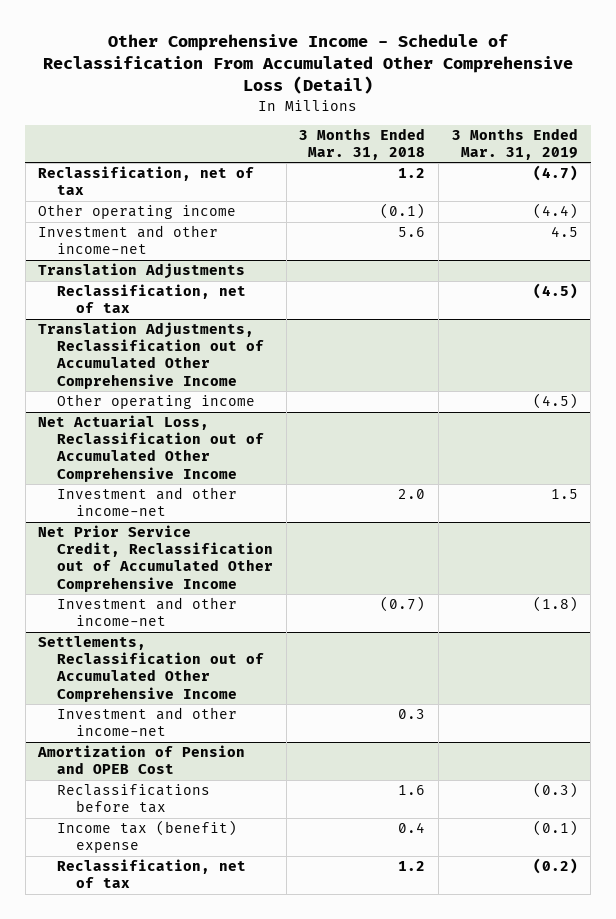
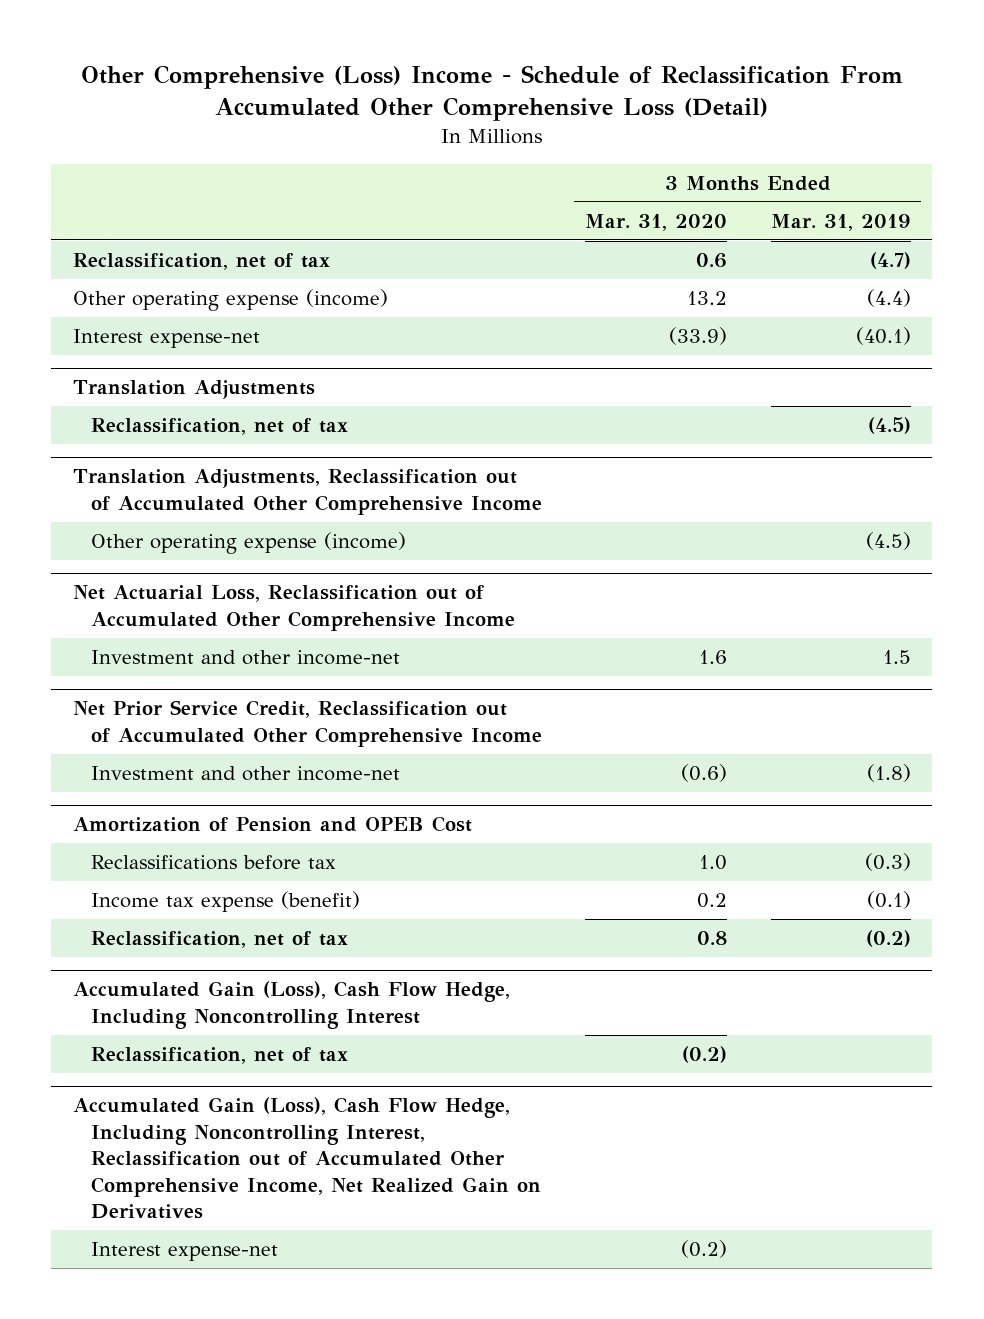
[42,34,573,95] Other Comprehensive Income - Schedule of Reclassification From Accumulated Other Comprehensive Loss (Detail) -> [80,65,903,122] Other Comprehensive (Loss) Income - Schedule of Reclassification From Accumulated Other Comprehensive Loss (Detail)
[299,127,426,161] 3 Months Ended Mar. 31, 2018 -> none
none -> [585,213,728,231] Mar. 31, 2020
[38,225,219,255] Investment and other income-net -> none
[38,204,237,220] Other operating income -> [72,289,388,312] Other operating expense (income)
none -> [72,329,260,349] Interest expense-net
[57,394,256,410] Other operating income -> [90,532,406,555] Other operating expense (income)
[38,636,265,702] Settlements, Reclassification out of Accumulated Other Comprehensive Income -> none
[57,707,238,737] Investment and other income-net -> none
[57,820,238,854] Income tax (benefit) expense -> [90,891,360,913] Income tax expense (benefit)
none -> [72,981,510,1029] Accumulated Gain (Loss), Cash Flow Hedge, Including Noncontrolling Interest
none -> [90,1047,348,1065] Reclassification, net of tax
none -> [72,1097,541,1220] Accumulated Gain (Loss), Cash Flow Hedge, Including Noncontrolling Interest, Reclassification out of Accumulated Other Comprehensive Income, Net Realized Gain on Derivatives
none -> [90,1242,278,1262] Interest expense-net

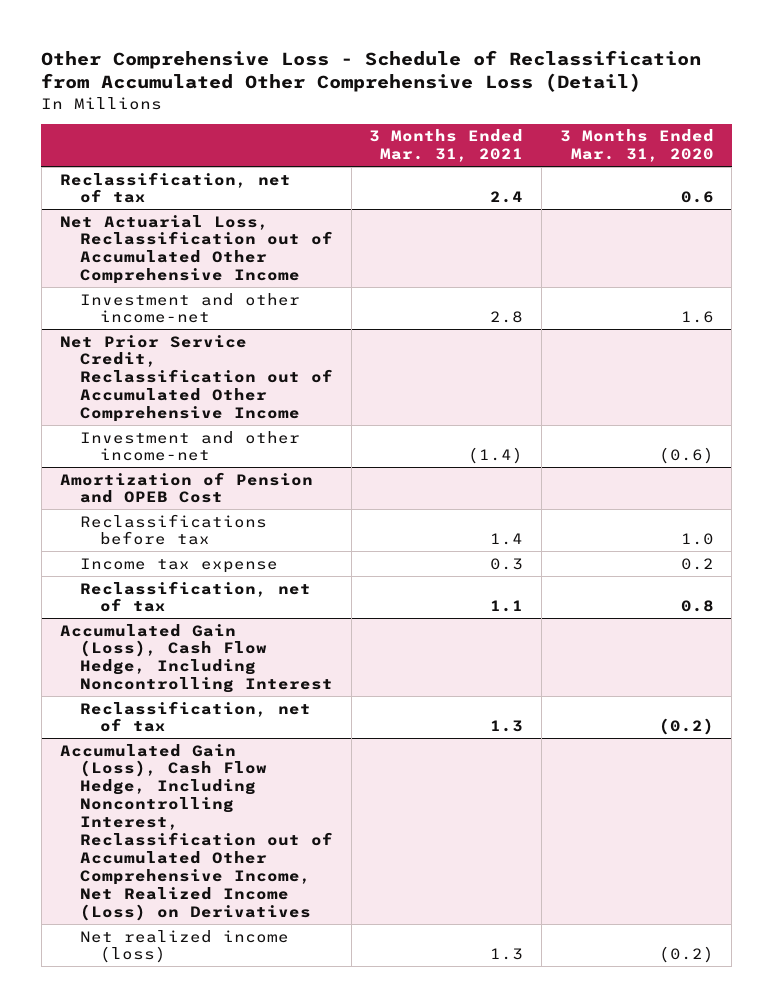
[80,65,903,122] Other Comprehensive (Loss) Income - Schedule of Reclassification From Accumulated Other Comprehensive Loss (Detail) -> [41,49,702,93] Other Comprehensive Loss - Schedule of Reclassification from Accumulated Other Comprehensive Loss (Detail)
[770,213,911,231] Mar. 31, 2019 -> none
none -> [369,129,524,163] 3 Months Ended Mar. 31, 2021
[72,289,388,312] Other operating expense (income) -> none
[72,329,260,349] Interest expense-net -> none
[72,380,315,400] Translation Adjustments -> none
[90,418,348,436] Reclassification, net of tax -> none
[72,469,542,515] Translation Adjustments, Reclassification out of Accumulated Other Comprehensive Income -> none
[90,532,406,555] Other operating expense (income) -> none
[90,891,360,913] Income tax expense (benefit) -> [80,557,279,573] Income tax expense
[90,1242,278,1262] Interest expense-net -> none
[72,1097,541,1220] Accumulated Gain (Loss), Cash Flow Hedge, Including Noncontrolling Interest, Reclassification out of Accumulated Other Comprehensive Income, Net Realized Gain on Derivatives -> [59,743,334,921] Accumulated Gain (Loss), Cash Flow Hedge, Including Noncontrolling Interest, Reclassification out of Accumulated Other Comprehensive Income, Net Realized Income (Loss) on Derivatives
none -> [80,929,290,964] Net realized income (loss)

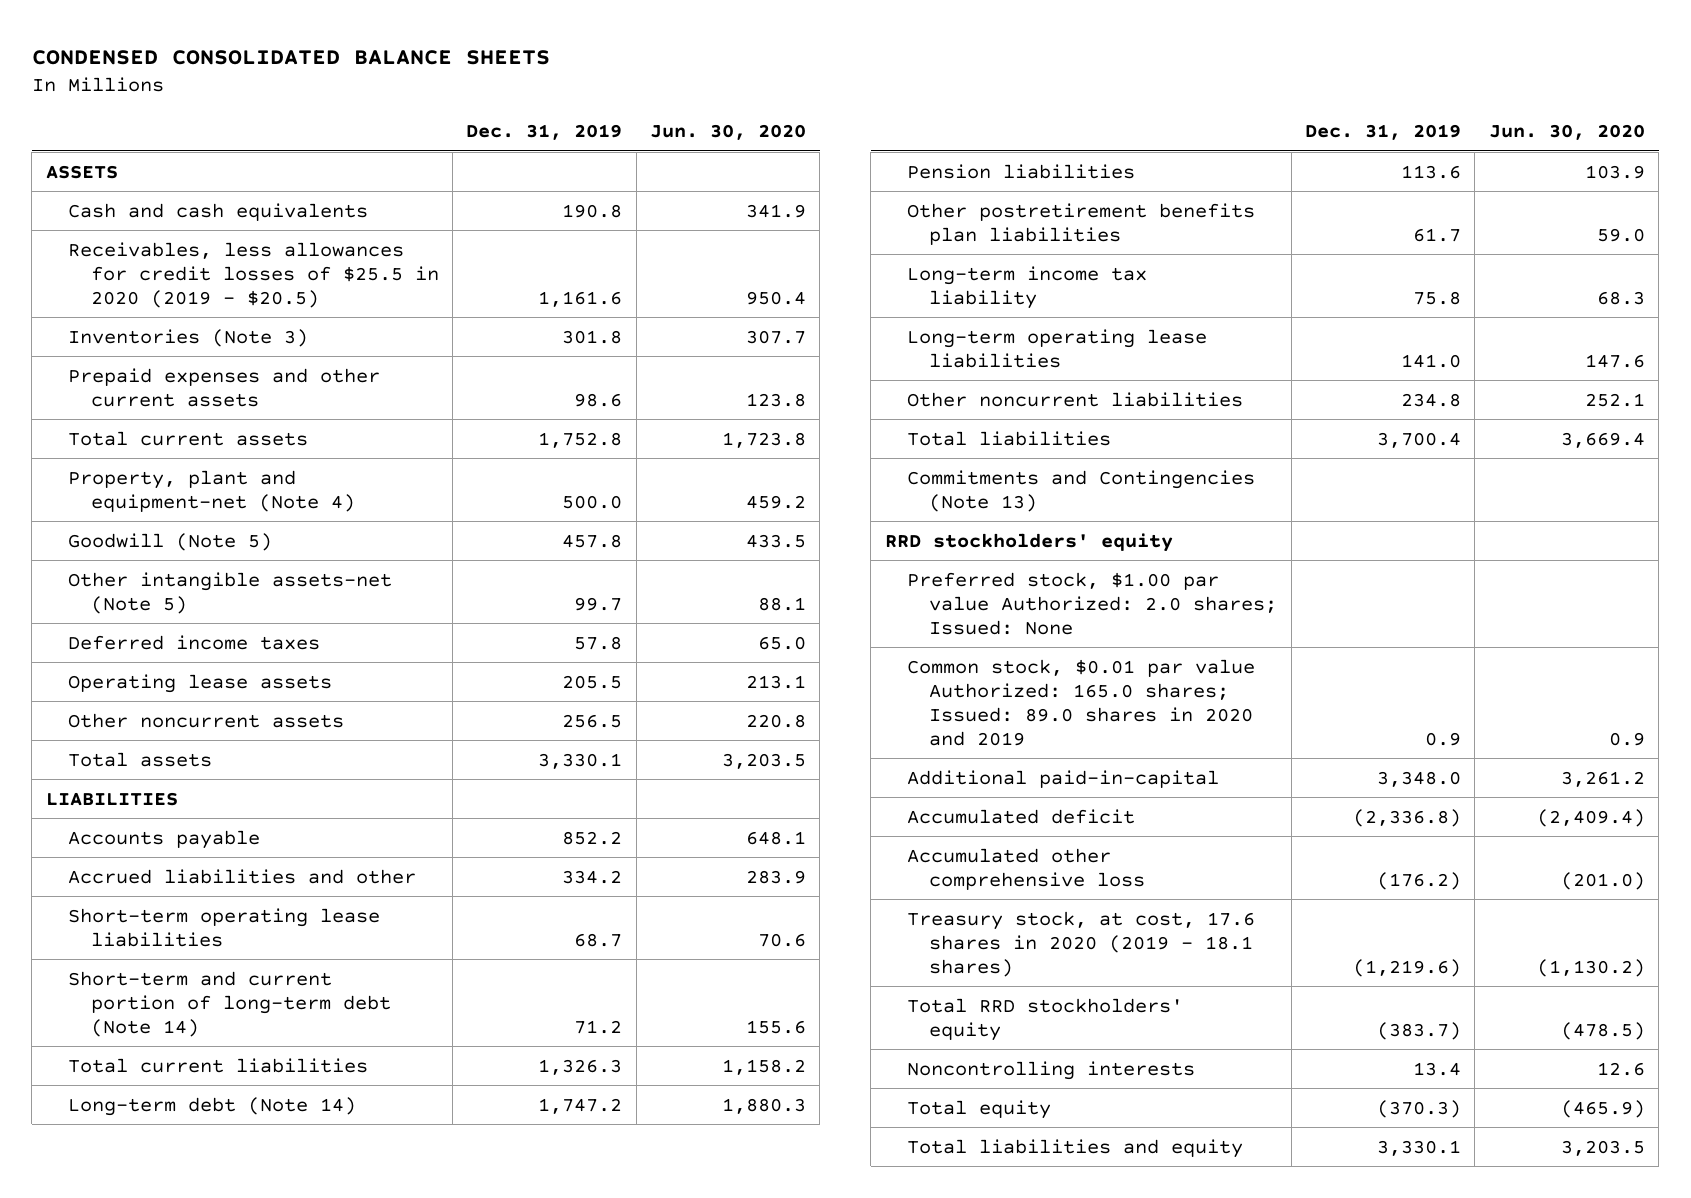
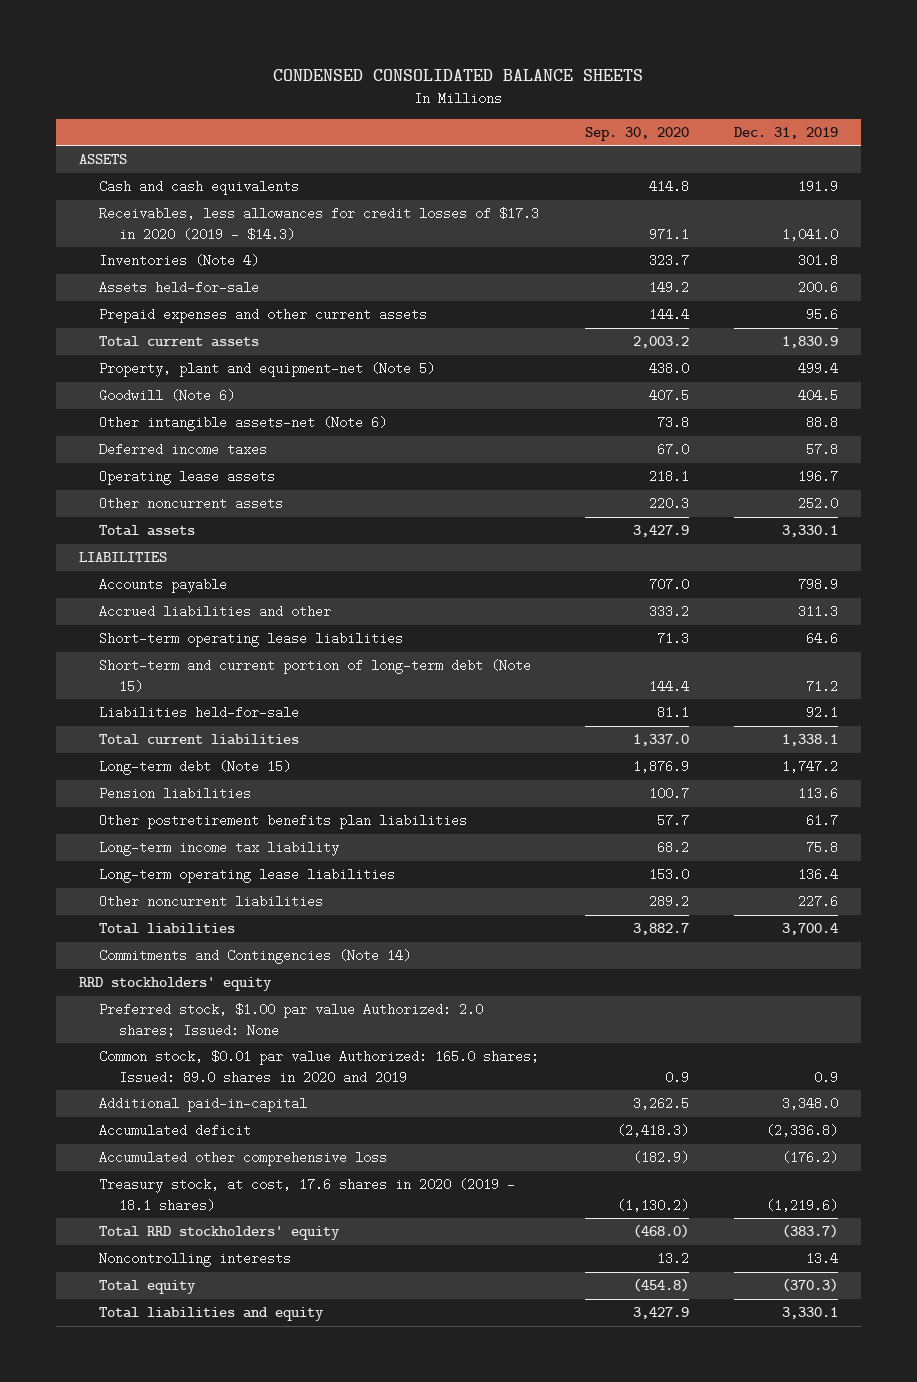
[649,124,806,141] Jun. 30, 2020 -> none
none -> [584,126,689,141] Sep. 30, 2020
[562,203,623,218] 190.8 -> [798,180,839,194] 191.9
[68,241,439,308] Receivables, less allowances for credit losses of $25.5 in 2020 (2019 - $20.5) -> [98,207,539,241] Receivables, less allowances for credit losses of $17.3 in 2020 (2019 - $14.3)
[538,290,623,307] 1,161.6 -> [782,227,839,241] 1,041.0
[68,328,309,347] Inventories (Note 3) -> [98,254,259,268] Inventories (Note 4)
none -> [98,281,259,295] Assets held-for-sale
[574,392,623,407] 98.6 -> [806,308,839,322] 95.6
[538,431,623,448] 1,752.8 -> [782,336,839,349] 1,830.9
[68,469,355,512] Property, plant and equipment-net (Note 4) -> [98,362,435,378] Property, plant and equipment-net (Note 5)
[562,494,623,509] 500.0 -> [798,362,839,376] 499.4
[68,532,273,551] Goodwill (Note 5) -> [98,389,235,403] Goodwill (Note 6)
[562,533,623,548] 457.8 -> [798,389,839,403] 404.5
[68,571,393,614] Other intangible assets-net (Note 5) -> [98,416,387,432] Other intangible assets-net (Note 6)
[574,596,623,611] 99.7 -> [806,416,839,430] 88.8
[562,674,623,689] 205.5 -> [798,470,839,484] 196.7
[562,713,623,728] 256.5 -> [798,497,839,511] 252.0
[562,830,623,845] 852.2 -> [798,578,839,592] 798.9
[562,869,623,884] 334.2 -> [798,605,839,619] 311.3
[574,932,623,947] 68.7 -> [806,632,839,646] 64.6
[68,970,391,1037] Short-term and current portion of long-term debt (Note 14) -> [98,659,531,693] Short-term and current portion of long-term debt (Note 15)
none -> [98,706,299,720] Liabilities held-for-sale
[538,1058,623,1075] 1,326.3 -> [782,734,839,747] 1,338.1
[68,1096,357,1116] Long-term debt (Note 14) -> [98,760,291,776] Long-term debt (Note 15)
[1401,353,1462,368] 141.0 -> [798,868,839,882] 136.4
[1401,392,1462,407] 234.8 -> [798,895,839,909] 227.6
[907,469,1256,512] Commitments and Contingencies (Note 13) -> [98,949,411,965] Commitments and Contingencies (Note 14)

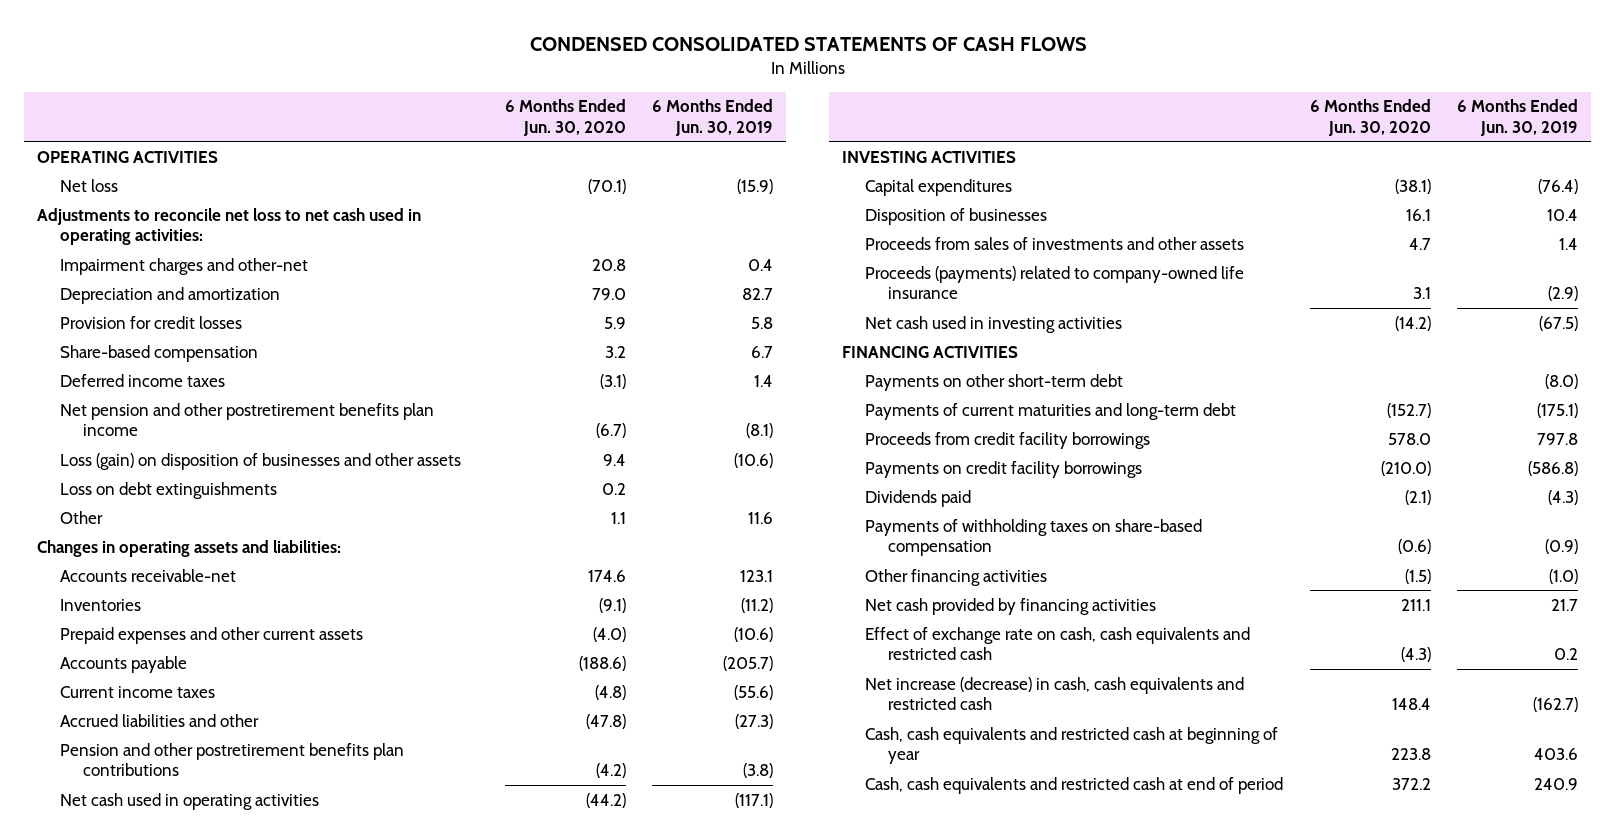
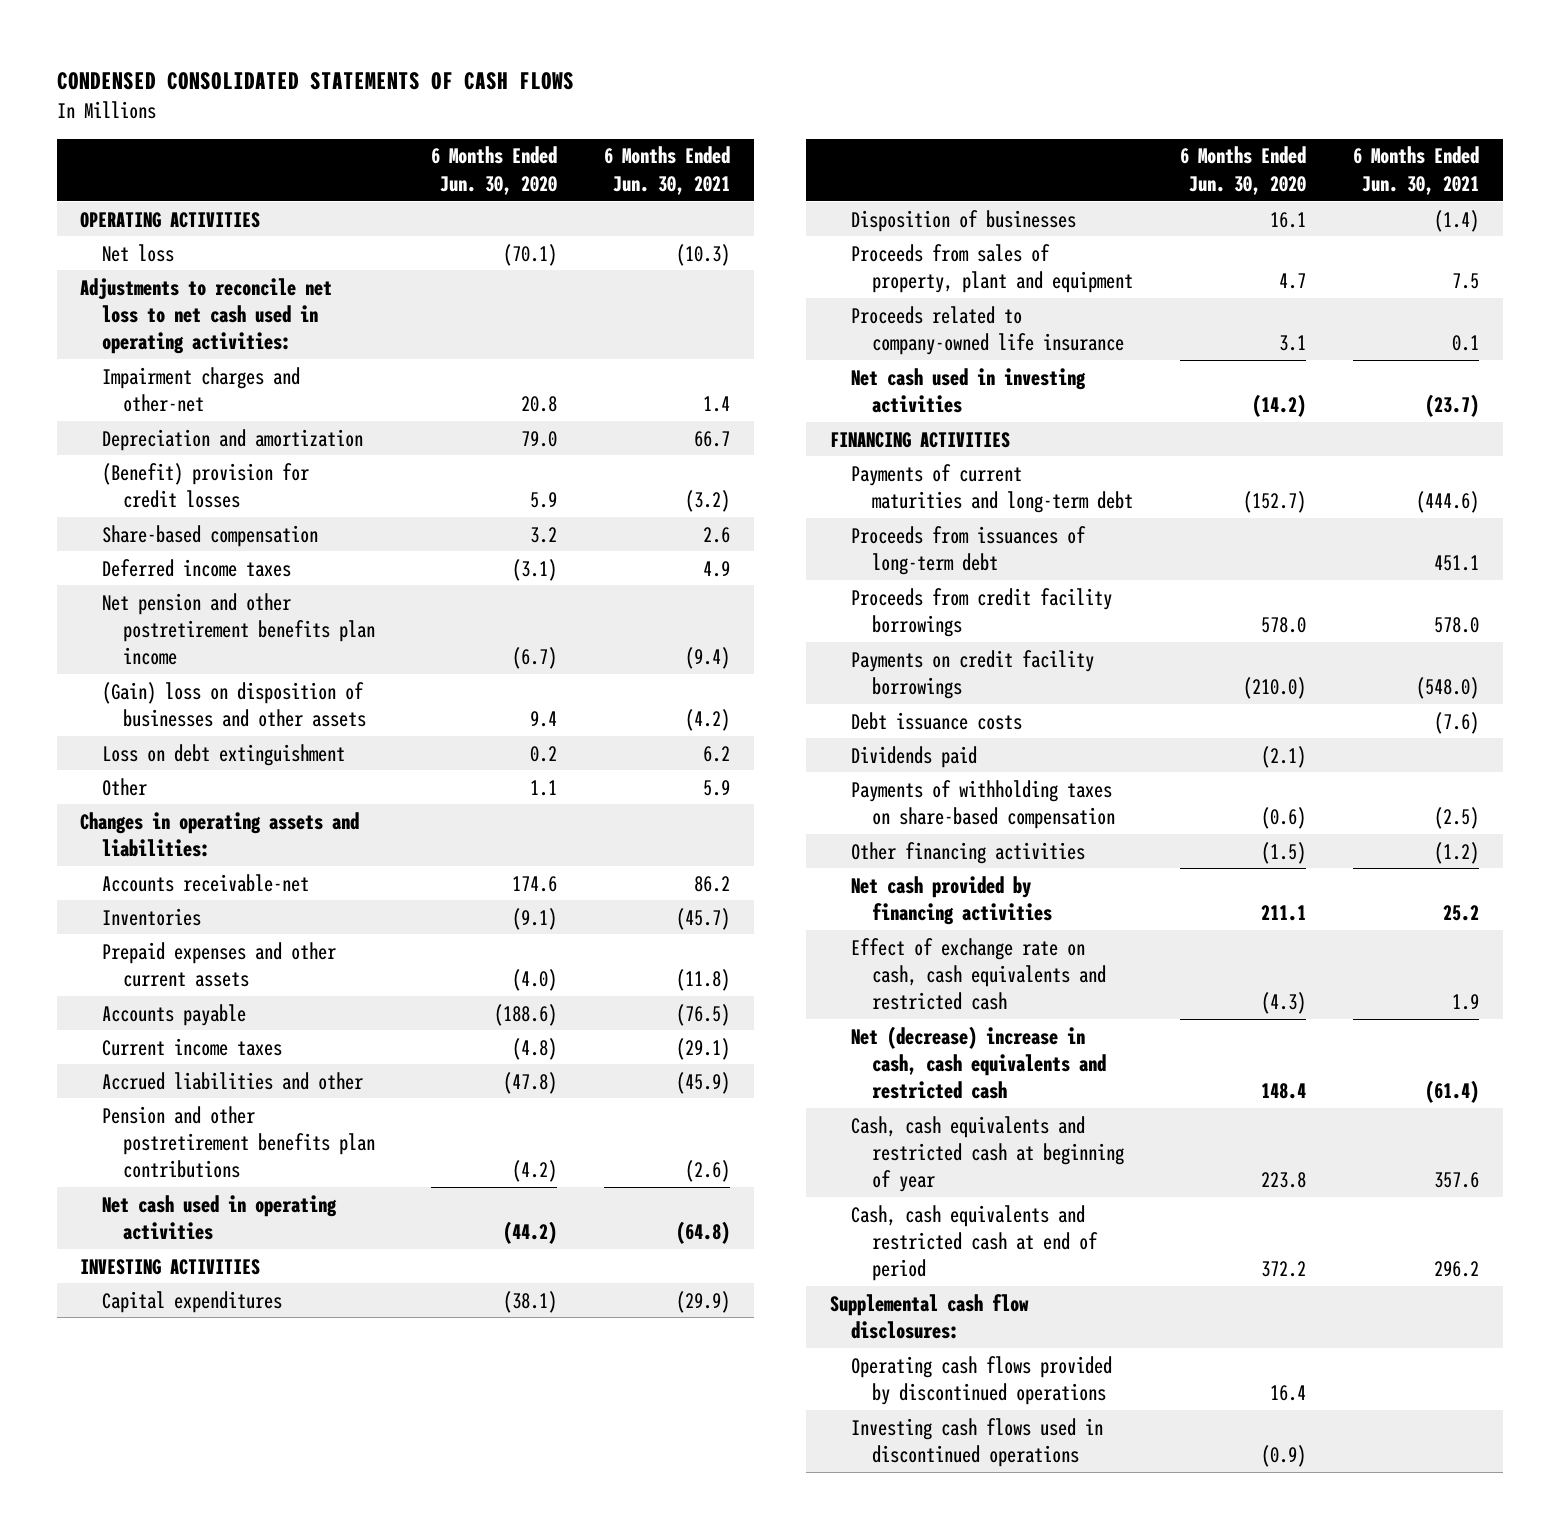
[651,99,773,136] 6 Months Ended Jun. 30, 2019 -> none
none -> [603,146,730,195] 6 Months Ended Jun. 30, 2021
[60,315,243,329] Provision for credit losses -> [101,462,309,508] (Benefit) provision for credit losses
[60,452,462,470] Loss (gain) on disposition of businesses and other assets -> [101,681,366,727] (Gain) loss on disposition of businesses and other assets
[60,481,278,499] Loss on debt extinguishments -> [101,743,345,766] Loss on debt extinguishment
[865,236,1245,250] Proceeds from sales of investments and other assets -> none
none -> [850,243,1134,293] Proceeds from sales of property, plant and equipment
[865,265,1245,300] Proceeds (payments) related to company-owned life insurance -> [850,305,1125,355] Proceeds related to company-owned life insurance
[865,373,1124,391] Payments on other short-term debt -> none
none -> [850,525,1086,575] Proceeds from issuances of long-term debt
none -> [850,711,1022,730] Debt issuance costs
[865,676,1245,711] Net increase (decrease) in cash, cash equivalents and restricted cash -> [850,1025,1107,1099] Net (decrease) increase in cash, cash equivalents and restricted cash
none -> [829,1293,1029,1339] Supplemental cash flow disclosures:
none -> [850,1355,1112,1405] Operating cash flows provided by discontinued operations
none -> [850,1417,1103,1467] Investing cash flows used in discontinued operations

